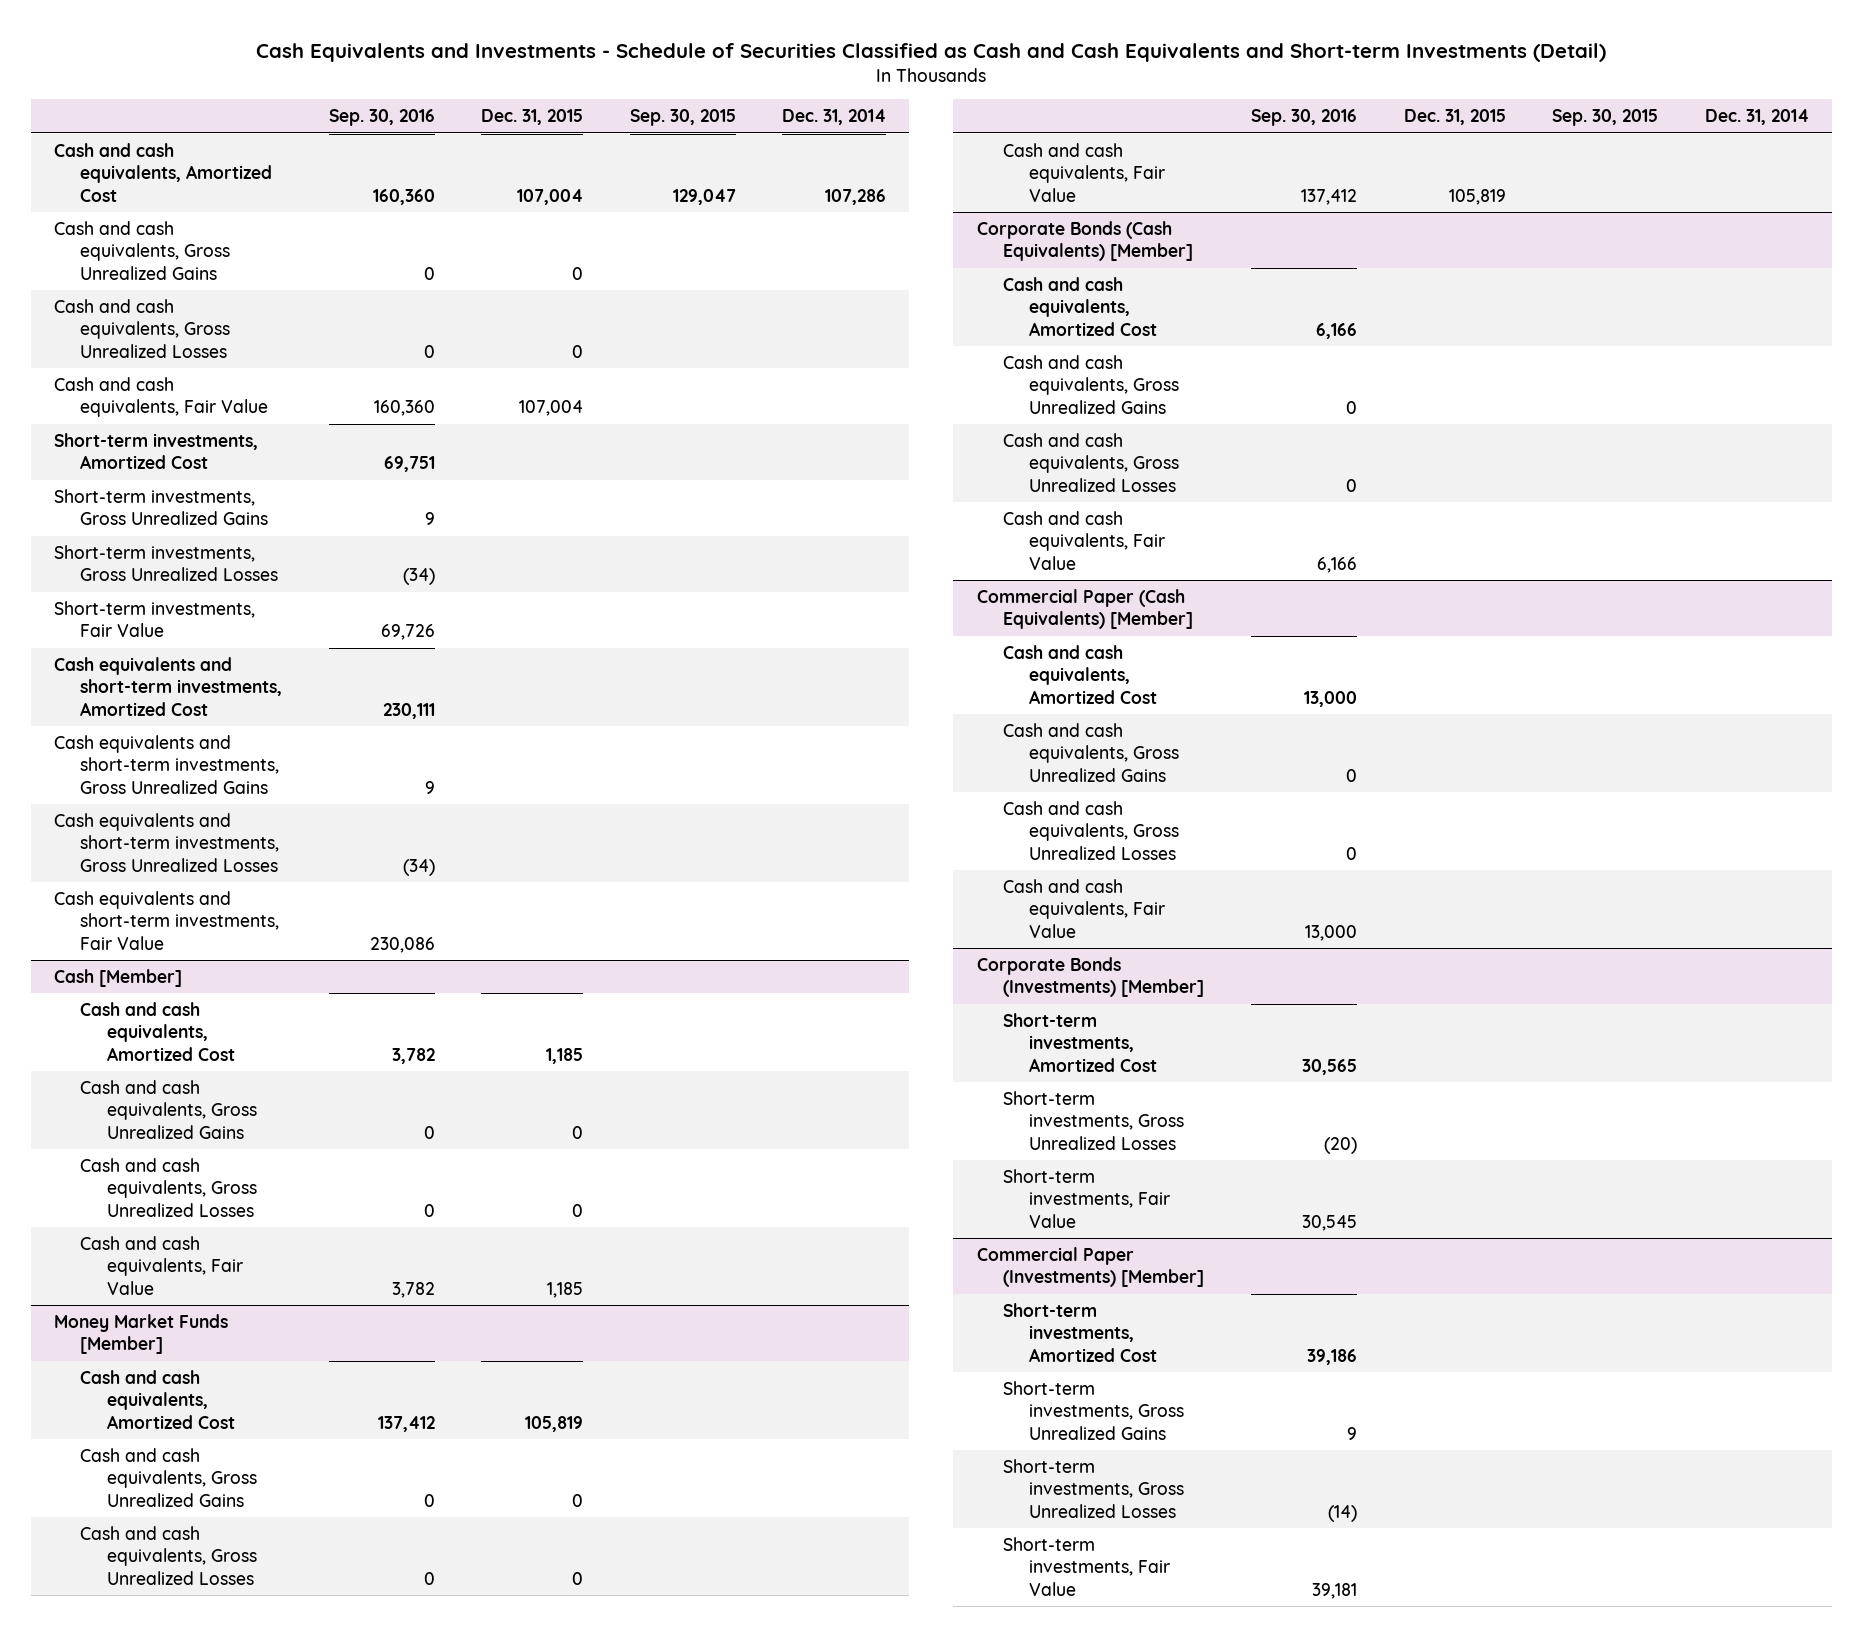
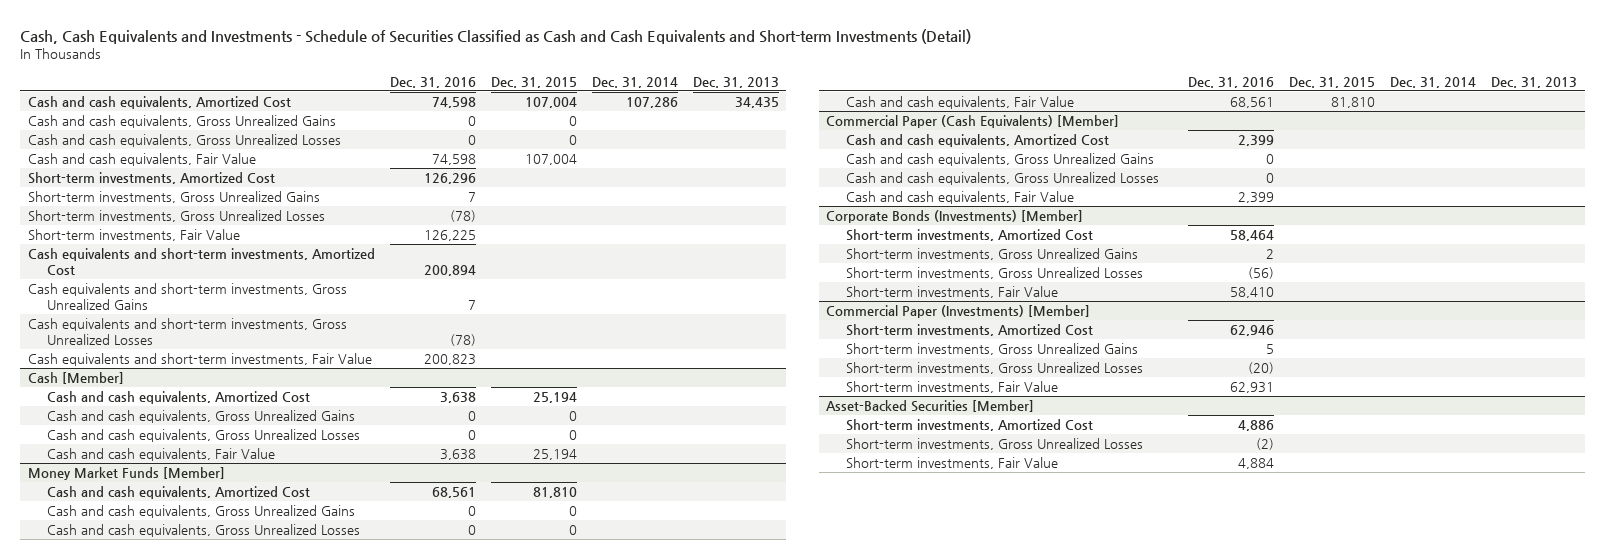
[256,42,1607,62] Cash Equivalents and Investments - Schedule of Securities Classified as Cash and Cash Equivalents and Short-term Investments (Detail) -> [20,28,972,44] Cash, Cash Equivalents and Investments - Schedule of Securities Classified as Cash and Cash Equivalents and Short-term Investments (Detail)
[328,109,435,127] Sep. 30, 2016 -> none
[629,109,736,127] Sep. 30, 2015 -> none
none -> [389,76,476,88] Dec. 31, 2016
none -> [692,76,779,88] Dec. 31, 2013
[546,1047,584,1064] 1,185 -> [532,392,577,404] 25,194
[547,1281,584,1298] 1,185 -> [532,449,577,461] 25,194
[525,1415,584,1432] 105,819 -> [532,487,577,499] 81,810
[976,220,1194,262] Corporate Bonds (Cash Equivalents) [Member] -> none
[1003,276,1158,336] Cash and cash equivalents, Amortized Cost -> none
[1003,354,1180,414] Cash and cash equivalents, Gross Unrealized Gains -> none
[1003,432,1180,492] Cash and cash equivalents, Gross Unrealized Losses -> none
[1003,510,1166,570] Cash and cash equivalents, Fair Value -> none
[1448,188,1506,205] 105,819 -> [1331,97,1376,109] 81,810
none -> [845,248,1138,261] Short-term investments, Gross Unrealized Gains
none -> [826,400,1035,413] Asset-Backed Securities [Member]
none -> [845,419,1093,432] Short-term investments, Amortized Cost
none -> [845,438,1143,451] Short-term investments, Gross Unrealized Losses
none -> [845,457,1058,470] Short-term investments, Fair Value

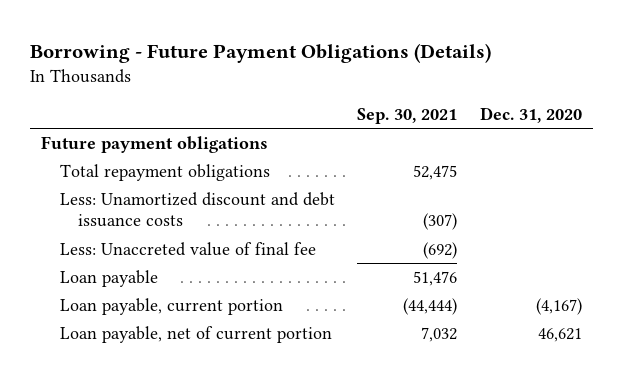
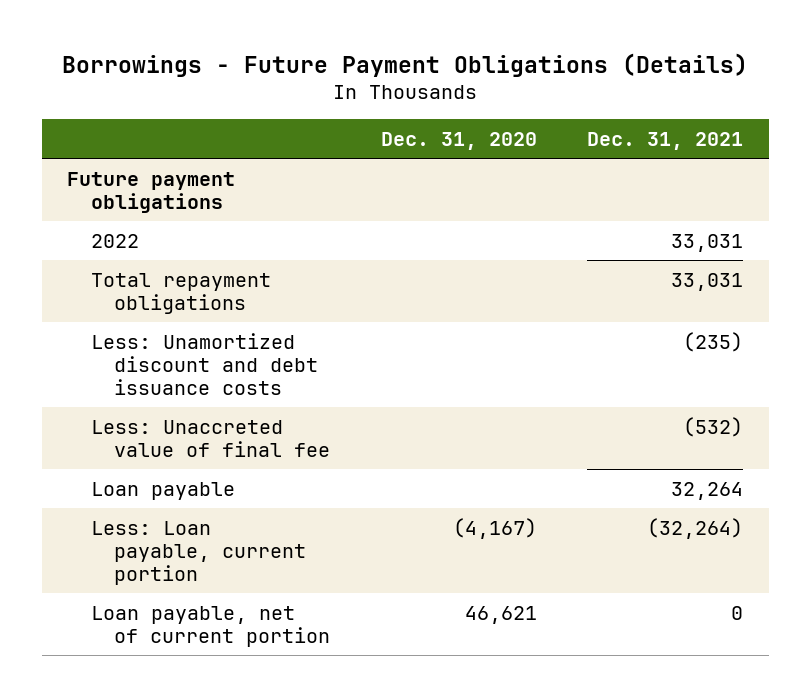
[29,42,491,63] Borrowing - Future Payment Obligations (Details) -> [62,52,749,77] Borrowings - Future Payment Obligations (Details)
[357,108,458,125] Sep. 30, 2021 -> none
none -> [587,131,744,150] Dec. 31, 2021
none -> [90,233,139,248] 2022
[59,297,283,315] Loan payable, current portion -> [90,520,307,586] Less: Loan payable, current portion

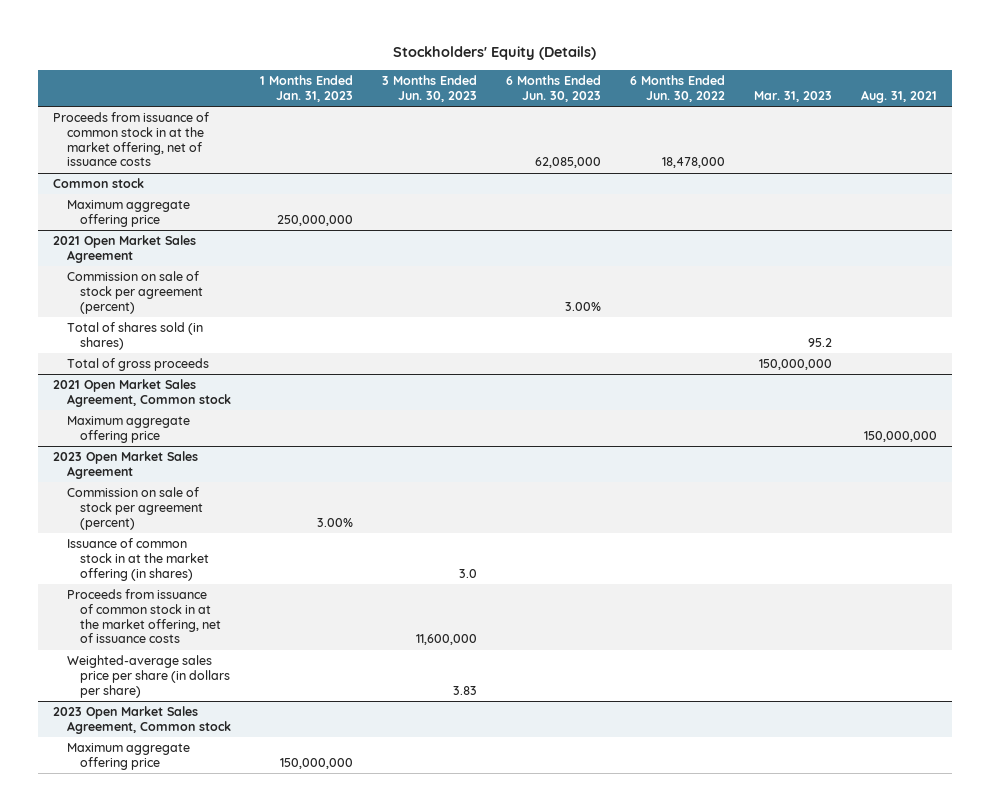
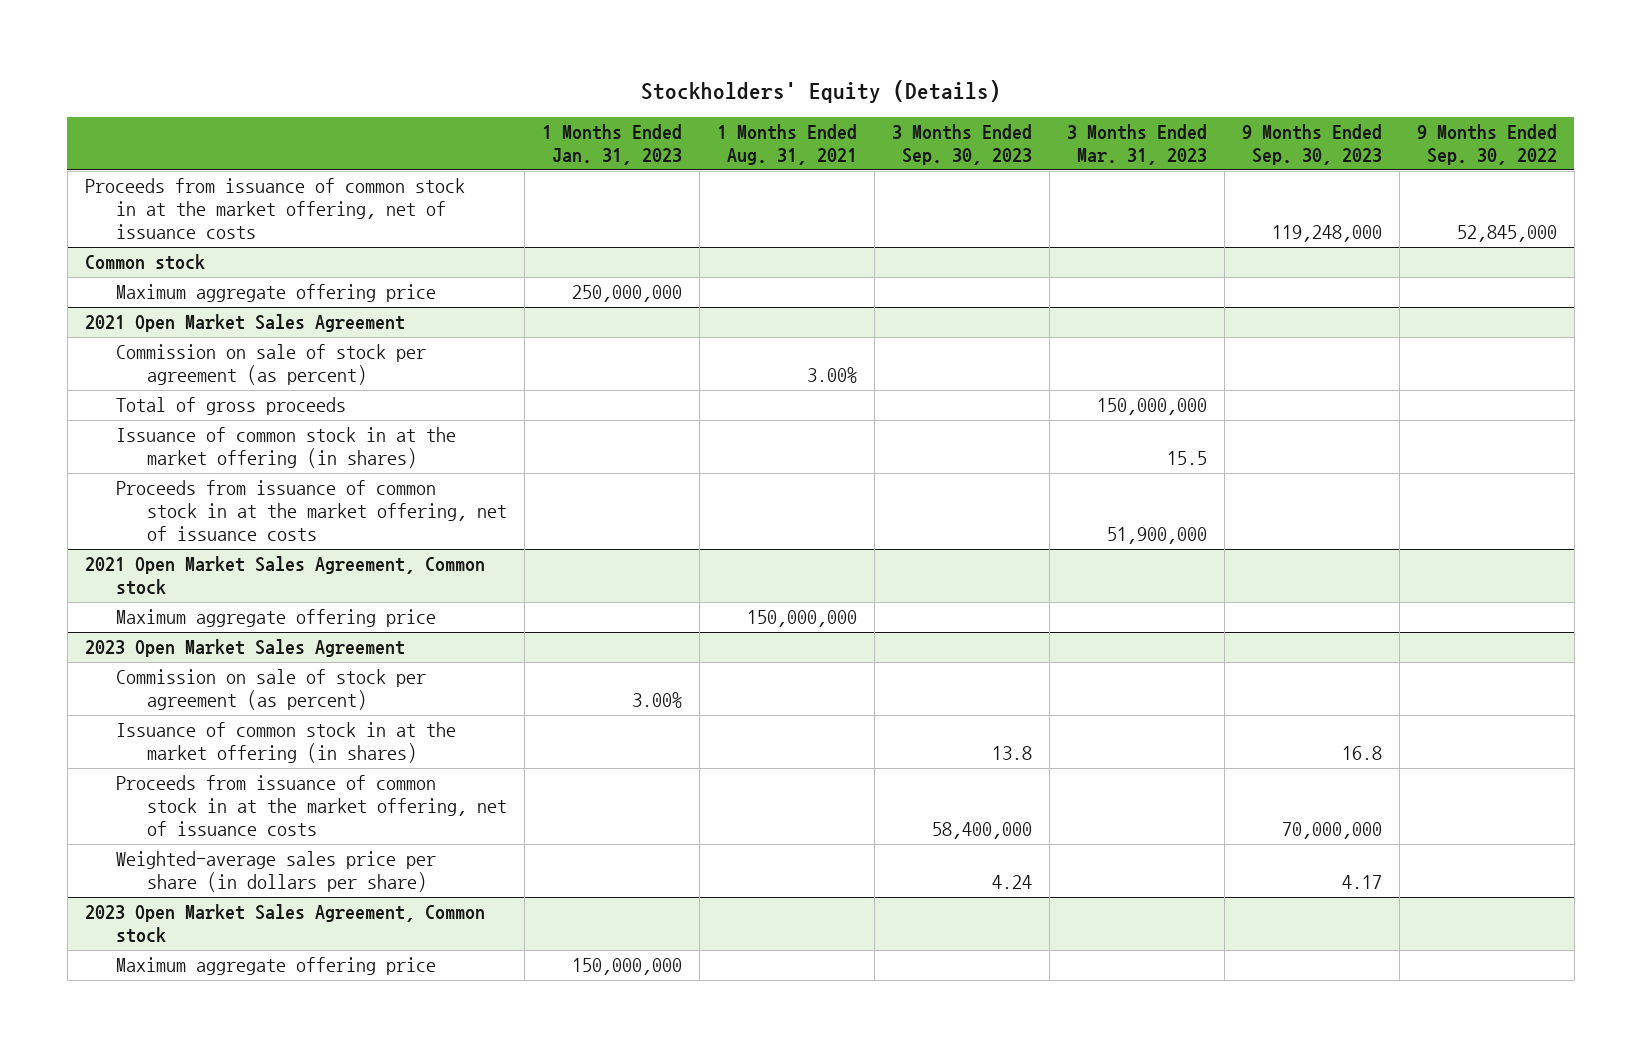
[381,75,477,102] 3 Months Ended Jun. 30, 2023 -> none
[506,75,602,102] 6 Months Ended Jun. 30, 2023 -> none
[630,75,726,102] 6 Months Ended Jun. 30, 2022 -> none
[754,90,833,102] Mar. 31, 2023 -> none
[861,89,938,103] Aug. 31, 2021 -> none
none -> [717,124,858,166] 1 Months Ended Aug. 31, 2021
none -> [892,124,1033,166] 3 Months Ended Sep. 30, 2023
none -> [1067,124,1208,166] 3 Months Ended Mar. 31, 2023
none -> [1242,124,1383,166] 9 Months Ended Sep. 30, 2023
none -> [1416,124,1557,166] 9 Months Ended Sep. 30, 2022
[66,322,203,350] Total of shares sold (in shares) -> none
[66,271,204,314] Commission on sale of stock per agreement (percent) -> [116,344,427,386] Commission on sale of stock per agreement (as percent)
none -> [116,427,457,469] Issuance of common stock in at the market offering (in shares)
none -> [116,480,508,542] Proceeds from issuance of common stock in at the market offering, net of issuance costs
[66,487,204,530] Commission on sale of stock per agreement (percent) -> [116,669,427,711] Commission on sale of stock per agreement (as percent)

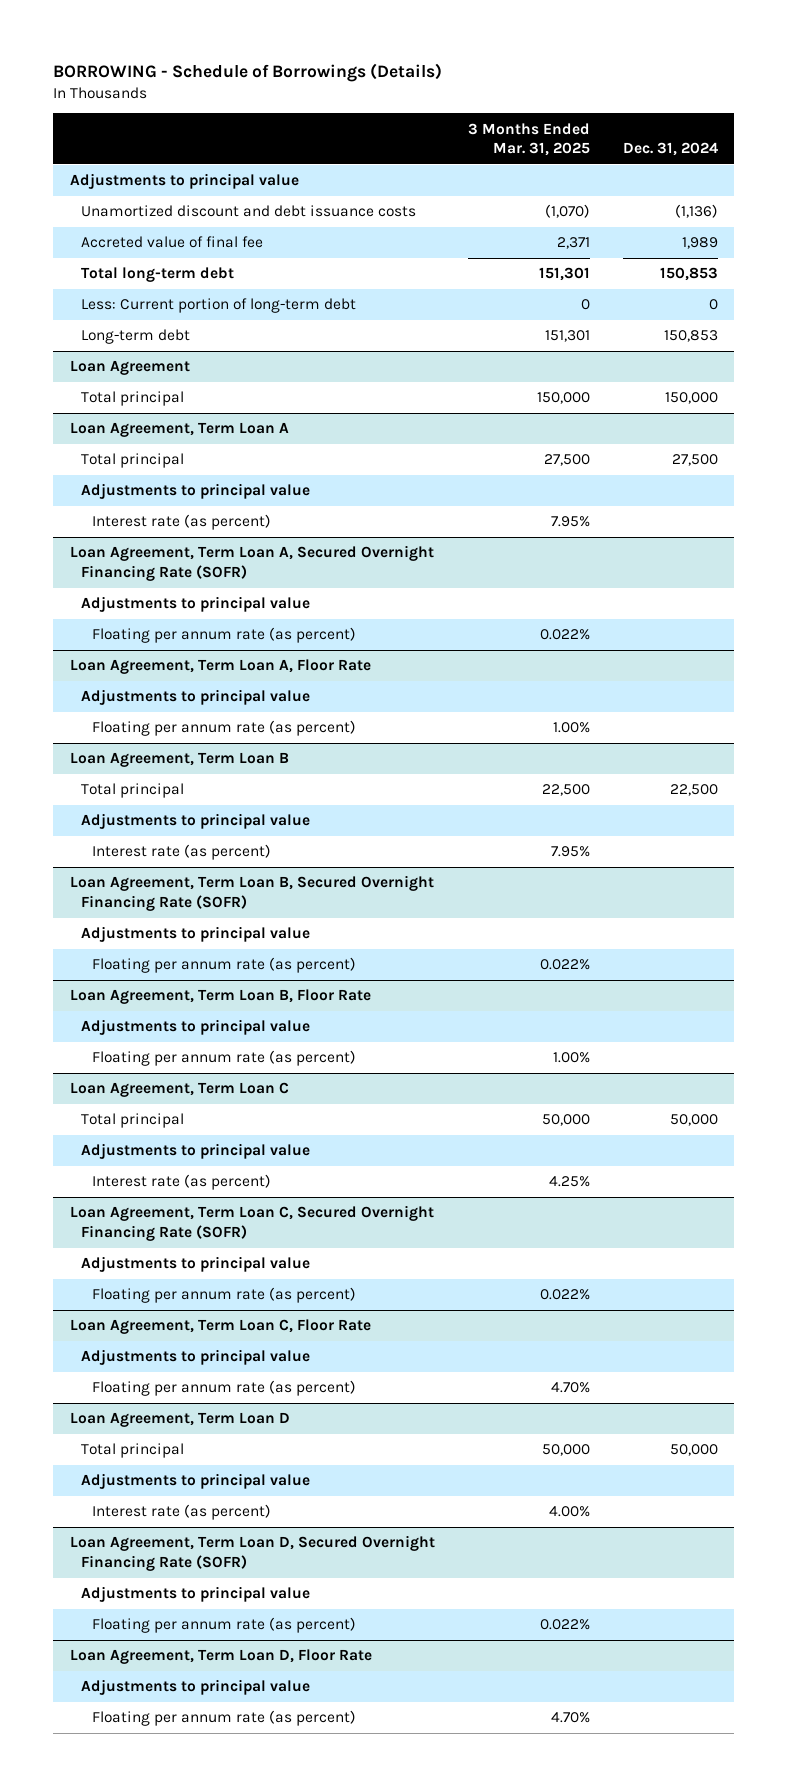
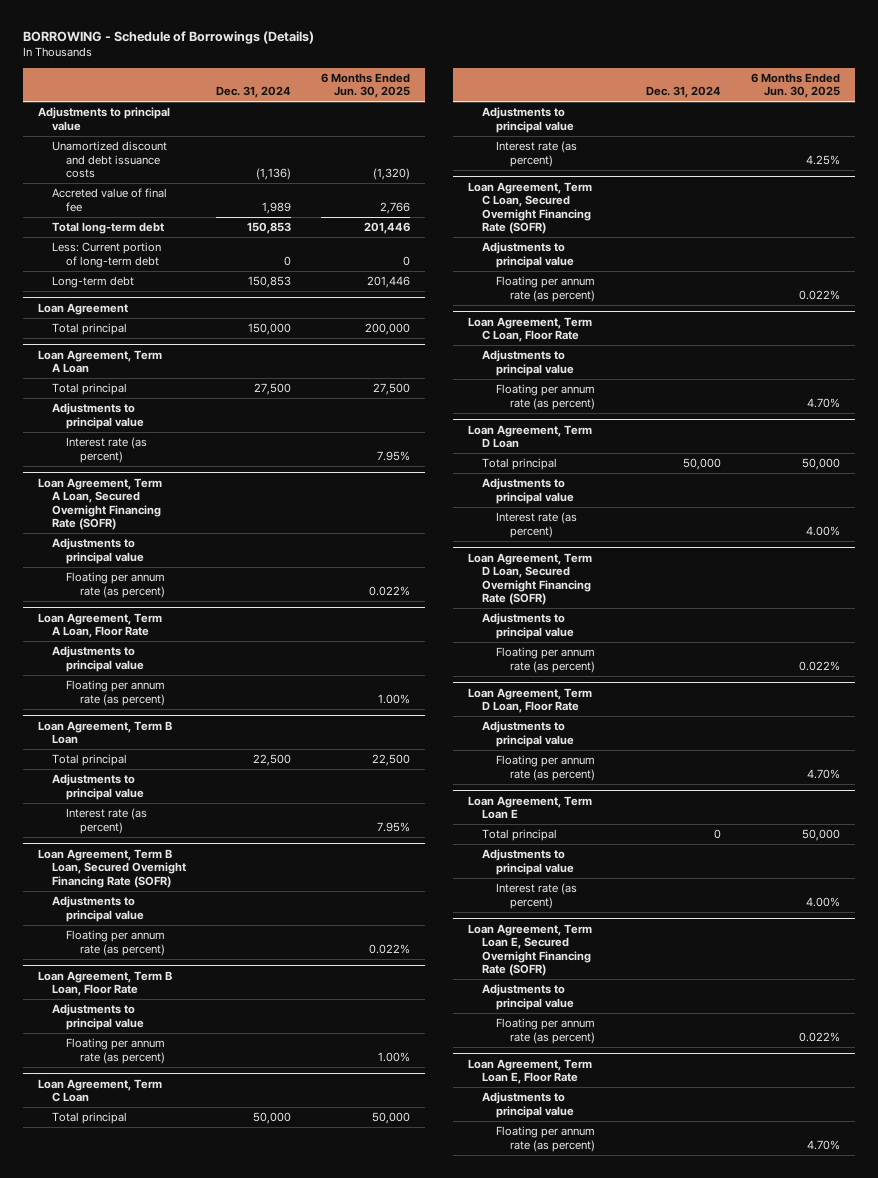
[467,122,590,157] 3 Months Ended Mar. 31, 2025 -> none
none -> [321,72,411,99] 6 Months Ended Jun. 30, 2025
[69,422,289,438] Loan Agreement, Term Loan A -> [38,349,163,374] Loan Agreement, Term A Loan
[69,545,434,581] Loan Agreement, Term Loan A, Secured Overnight Financing Rate (SOFR) -> [38,477,163,531] Loan Agreement, Term A Loan, Secured Overnight Financing Rate (SOFR)
[69,659,371,675] Loan Agreement, Term Loan A, Floor Rate -> [38,612,163,639] Loan Agreement, Term A Loan, Floor Rate
[69,752,289,768] Loan Agreement, Term Loan B -> [38,720,173,745] Loan Agreement, Term B Loan
[69,875,434,911] Loan Agreement, Term Loan B, Secured Overnight Financing Rate (SOFR) -> [38,848,187,888] Loan Agreement, Term B Loan, Secured Overnight Financing Rate (SOFR)
[69,989,371,1005] Loan Agreement, Term Loan B, Floor Rate -> [38,970,173,997] Loan Agreement, Term B Loan, Floor Rate
[69,1082,289,1098] Loan Agreement, Term Loan C -> [38,1078,163,1103] Loan Agreement, Term C Loan
[69,1205,434,1241] Loan Agreement, Term Loan C, Secured Overnight Financing Rate (SOFR) -> [468,181,593,235] Loan Agreement, Term C Loan, Secured Overnight Financing Rate (SOFR)
[69,1319,371,1335] Loan Agreement, Term Loan C, Floor Rate -> [468,316,593,343] Loan Agreement, Term C Loan, Floor Rate
[69,1412,290,1428] Loan Agreement, Term Loan D -> [468,424,593,449] Loan Agreement, Term D Loan
[69,1535,435,1571] Loan Agreement, Term Loan D, Secured Overnight Financing Rate (SOFR) -> [468,552,593,606] Loan Agreement, Term D Loan, Secured Overnight Financing Rate (SOFR)
[69,1649,372,1665] Loan Agreement, Term Loan D, Floor Rate -> [468,687,593,714] Loan Agreement, Term D Loan, Floor Rate
none -> [468,795,593,820] Loan Agreement, Term Loan E
none -> [482,829,558,842] Total principal
none -> [482,849,575,875] Adjustments to principal value
none -> [496,883,578,909] Interest rate (as percent)
none -> [468,923,593,977] Loan Agreement, Term Loan E, Secured Overnight Financing Rate (SOFR)
none -> [482,984,575,1010] Adjustments to principal value
none -> [496,1018,596,1044] Floating per annum rate (as percent)
none -> [468,1058,593,1085] Loan Agreement, Term Loan E, Floor Rate
none -> [482,1092,575,1118] Adjustments to principal value
none -> [496,1126,596,1152] Floating per annum rate (as percent)

